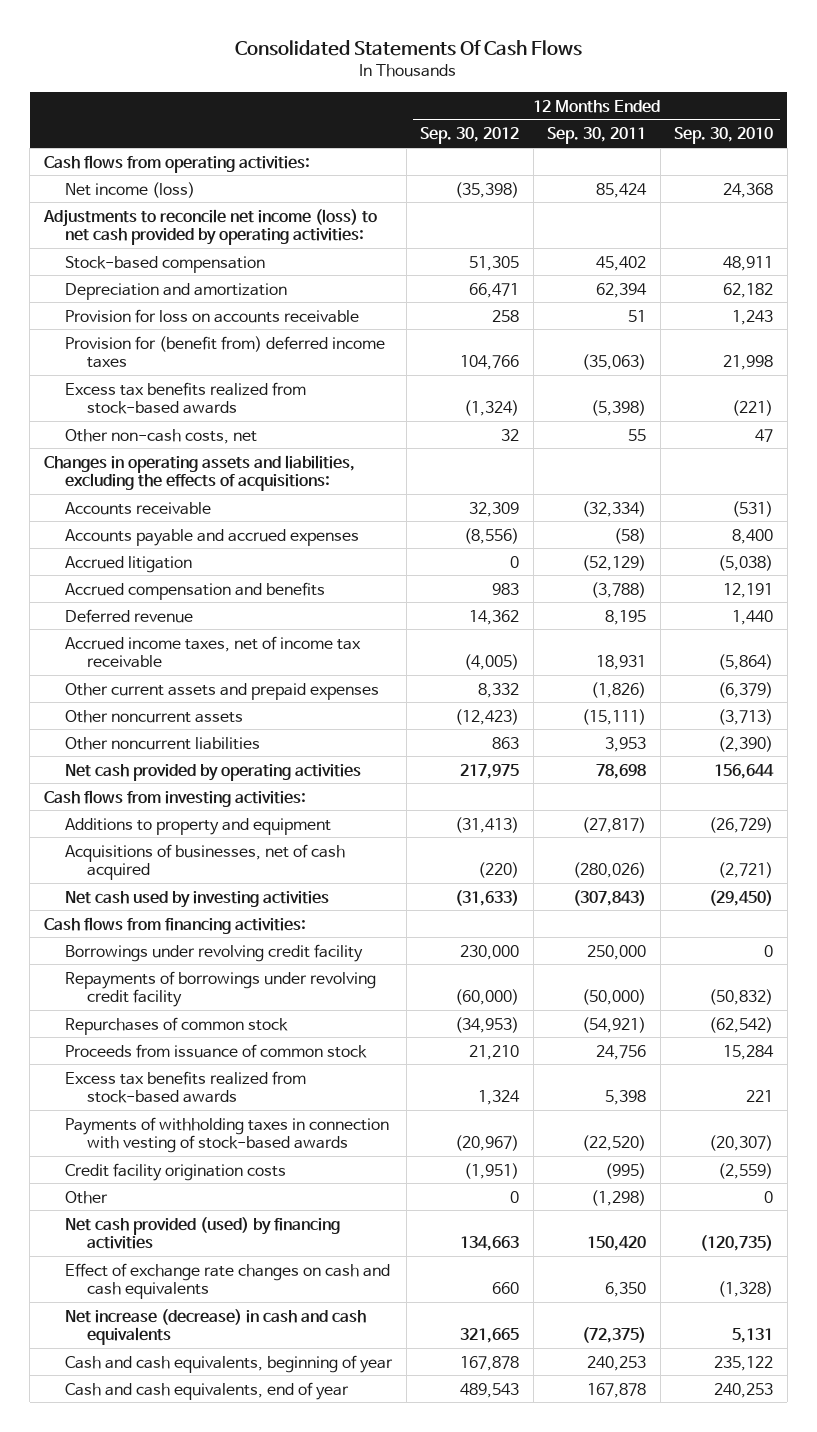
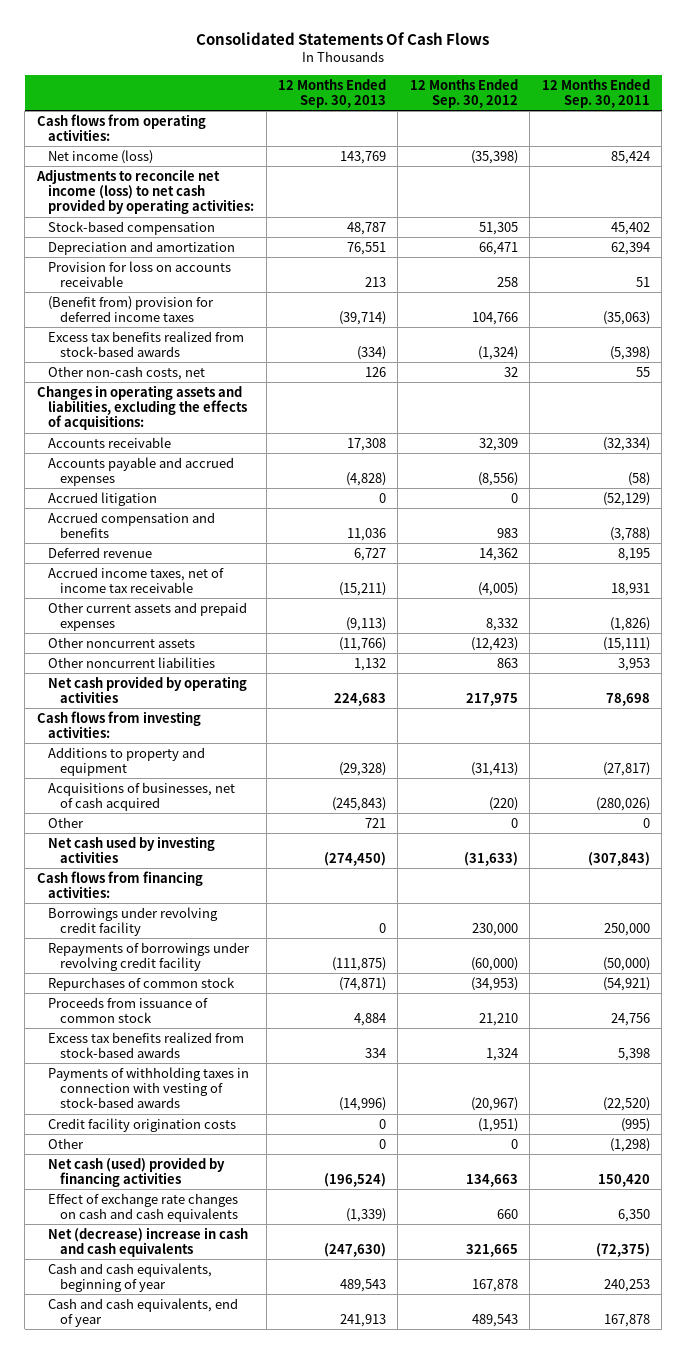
[674,127,774,145] Sep. 30, 2010 -> none
none -> [277,78,386,108] 12 Months Ended Sep. 30, 2013
[65,335,386,369] Provision for (benefit from) deferred income taxes -> [48,295,215,323] (Benefit from) provision for deferred income taxes
none -> [48,816,85,828] Other
[65,1216,341,1250] Net cash provided (used) by financing activities -> [48,1156,226,1188] Net cash (used) provided by financing activities
[65,1308,367,1346] Net increase (decrease) in cash and cash equivalents -> [48,1226,249,1258] Net (decrease) increase in cash and cash equivalents

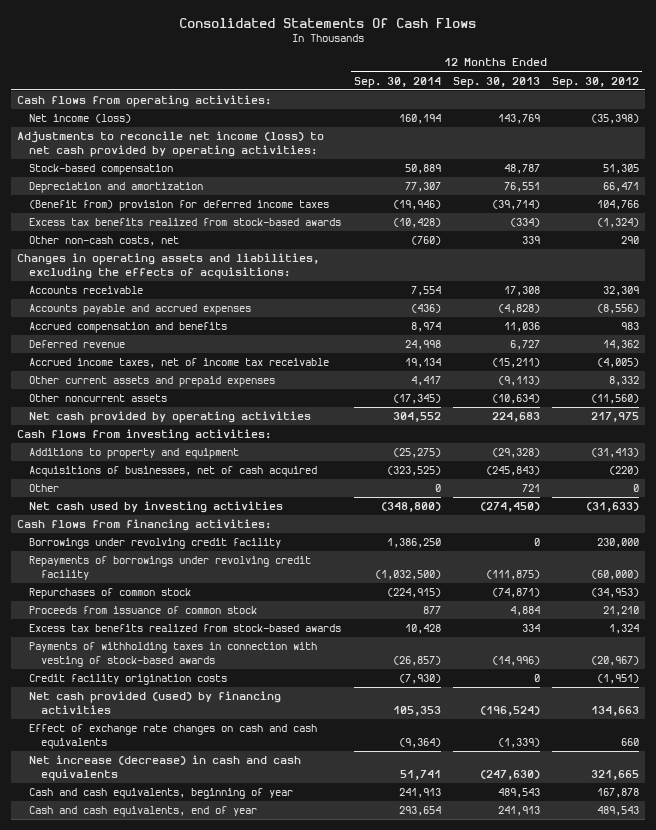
[541,78,650,108] 12 Months Ended Sep. 30, 2011 -> none
none -> [353,76,441,88] Sep. 30, 2014
[48,260,232,288] Provision for loss on accounts receivable -> none
[364,366,386,377] 126 -> [521,236,540,245] 339
[503,366,518,377] 32 -> [621,236,640,245] 290
[48,491,158,506] Accrued litigation -> none
[48,656,216,668] Other noncurrent liabilities -> none
[338,636,386,651] (11,766) -> [491,394,540,405] (10,634)
[470,636,518,651] (12,423) -> [591,394,640,405] (11,560)
[48,1137,85,1149] Other -> none
[48,1156,226,1188] Net cash (used) provided by financing activities -> [29,691,282,714] Net cash provided (used) by financing activities
[48,1226,249,1258] Net (decrease) increase in cash and cash equivalents -> [29,755,302,781] Net increase (decrease) in cash and cash equivalents

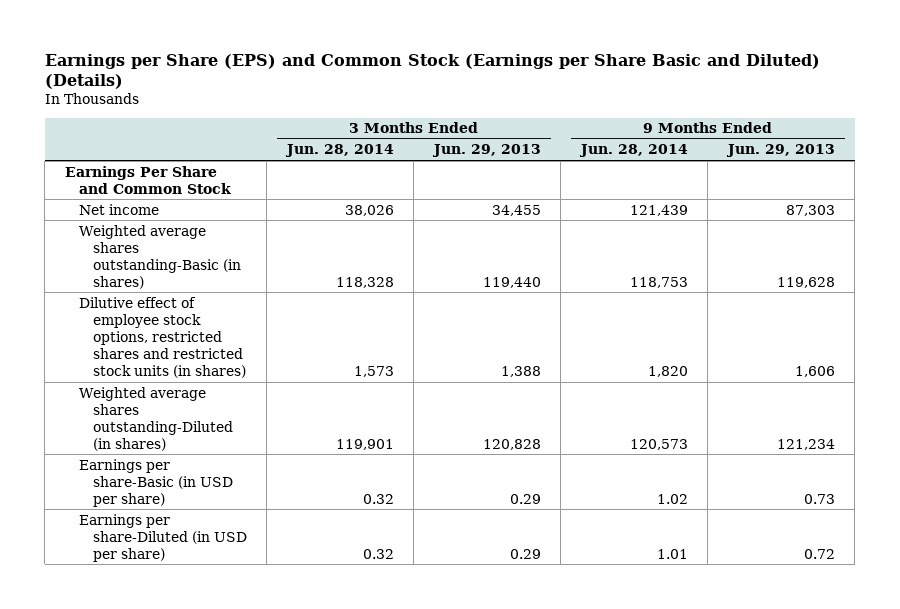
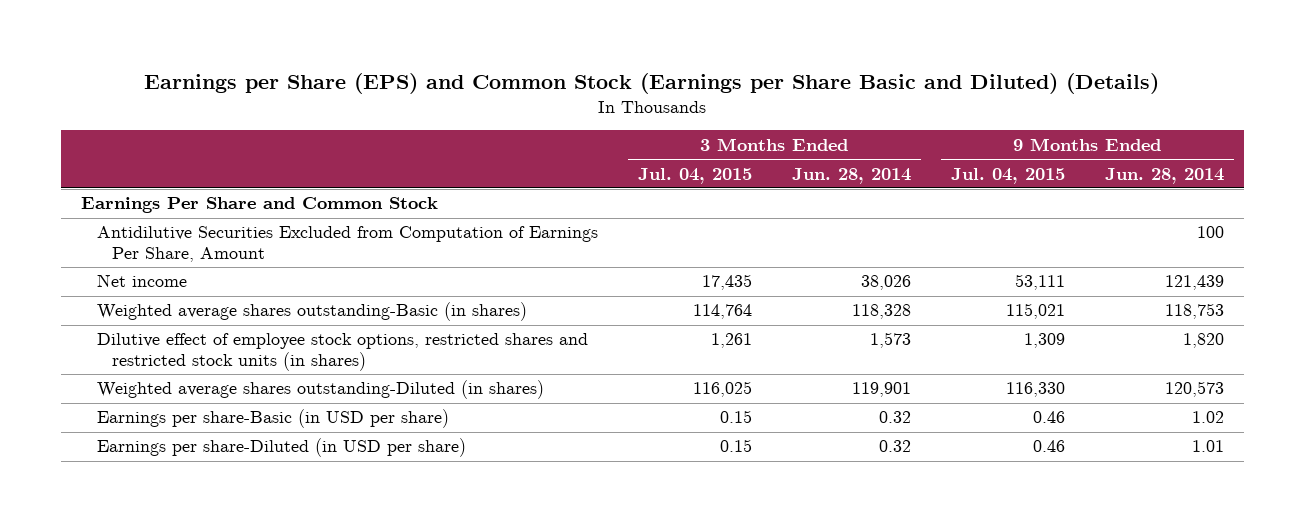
[431,144,541,158] Jun. 29, 2013 -> none
[725,144,835,158] Jun. 29, 2013 -> none
none -> [637,167,752,184] Jul. 04, 2015
none -> [950,167,1065,184] Jul. 04, 2015
none -> [96,226,598,263] Antidilutive Securities Excluded from Computation of Earnings Per Share, Amount

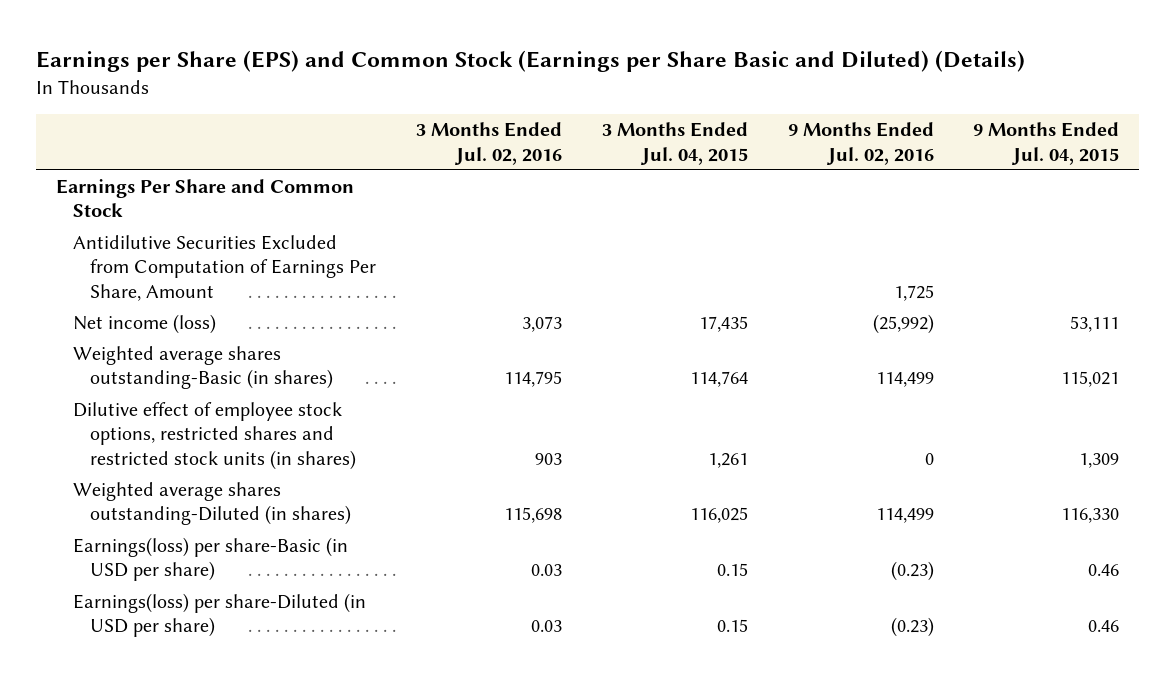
[791,167,911,184] Jun. 28, 2014 -> none
[1104,167,1224,184] Jun. 28, 2014 -> none
none -> [415,122,562,165] 3 Months Ended Jul. 02, 2016
none -> [787,122,934,165] 9 Months Ended Jul. 02, 2016
[96,274,187,288] Net income -> [73,314,217,335] Net income (loss)
[96,409,449,429] Earnings per share-Basic (in USD per share) -> [73,537,349,582] Earnings(loss) per share-Basic (in USD per share)
[96,438,466,458] Earnings per share-Diluted (in USD per share) -> [73,593,367,638] Earnings(loss) per share-Diluted (in USD per share)

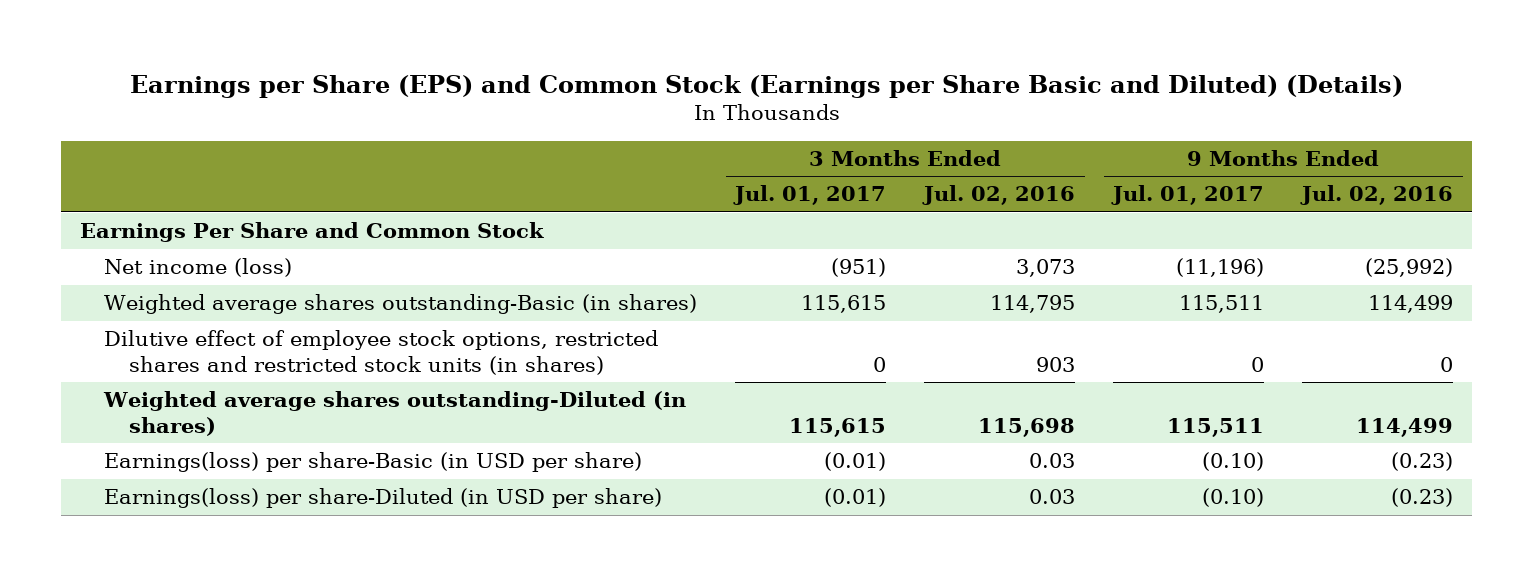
[601,122,748,165] 3 Months Ended Jul. 04, 2015 -> none
[973,122,1120,165] 9 Months Ended Jul. 04, 2015 -> none
none -> [733,185,887,206] Jul. 01, 2017
none -> [1111,185,1265,206] Jul. 01, 2017
[73,235,377,301] Antidilutive Securities Excluded from Computation of Earnings Per Share, Amount -> none

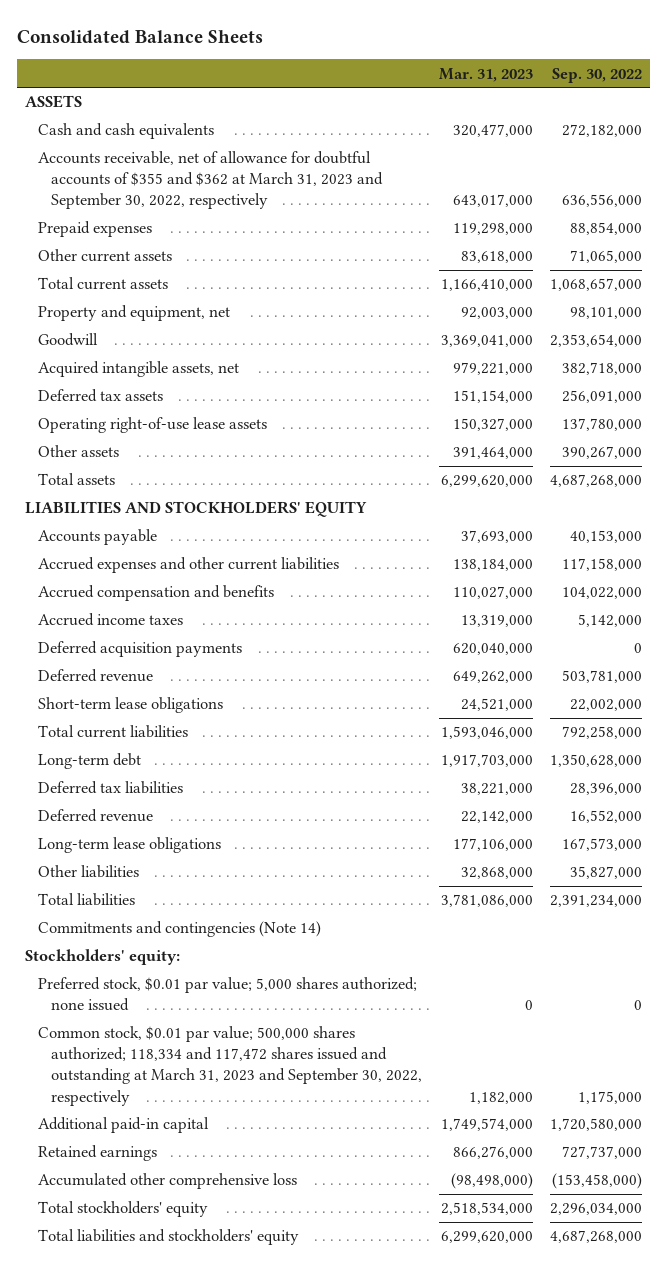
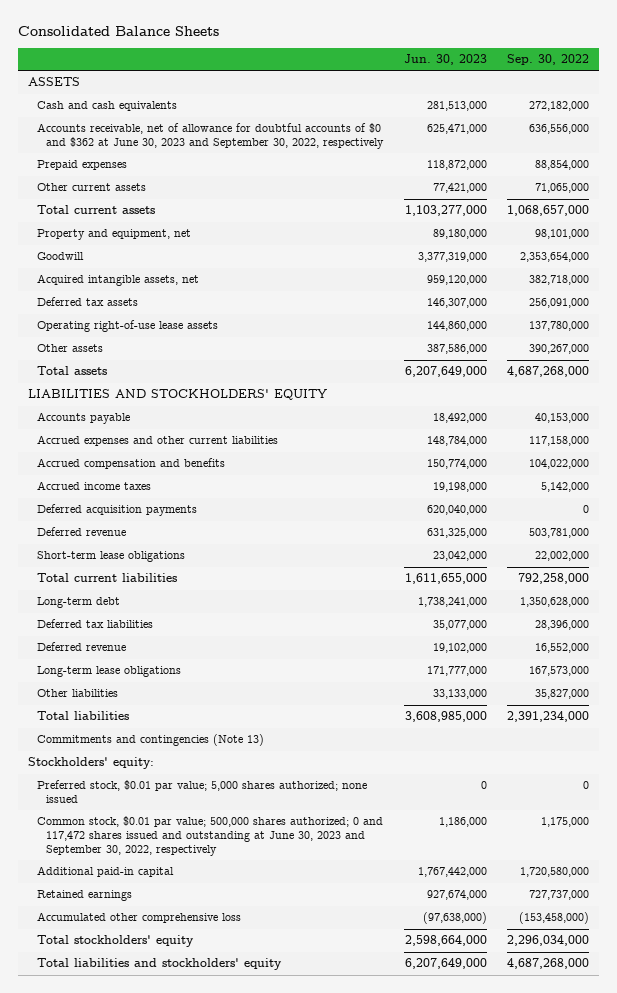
[438,67,533,82] Mar. 31, 2023 -> none
none -> [403,54,487,66] Jun. 30, 2023
[38,151,384,210] Accounts receivable, net of allowance for doubtful accounts of $355 and $362 at March 31, 2023 and September 30, 2022, respectively -> [37,123,384,150] Accounts receivable, net of allowance for doubtful accounts of $0 and $362 at June 30, 2023 and September 30, 2022, respectively
[38,921,322,938] Commitments and contingencies (Note 14) -> [37,734,265,747] Commitments and contingencies (Note 13)
[38,1026,423,1106] Common stock, $0.01 par value; 500,000 shares authorized; 118,334 and 117,472 shares issued and outstanding at March 31, 2023 and September 30, 2022, respectively -> [37,816,384,857] Common stock, $0.01 par value; 500,000 shares authorized; 0 and 117,472 shares issued and outstanding at June 30, 2023 and September 30, 2022, respectively

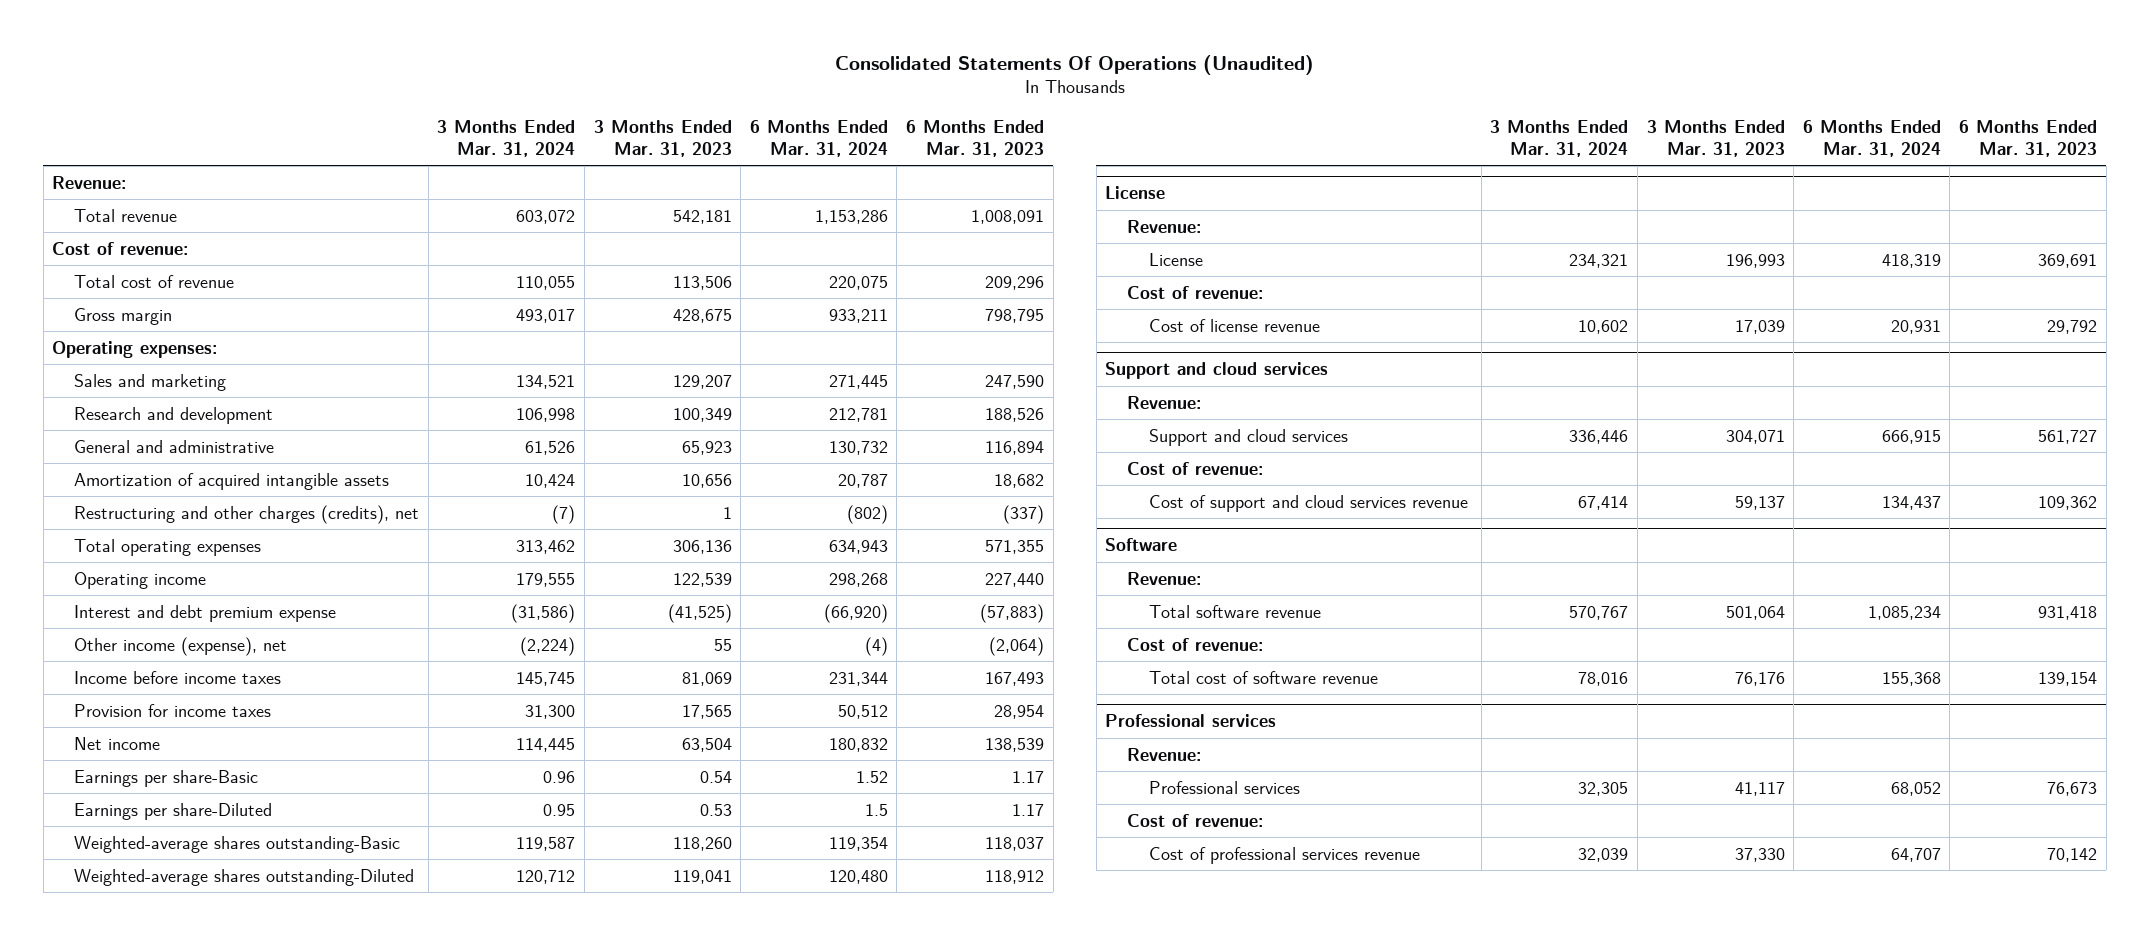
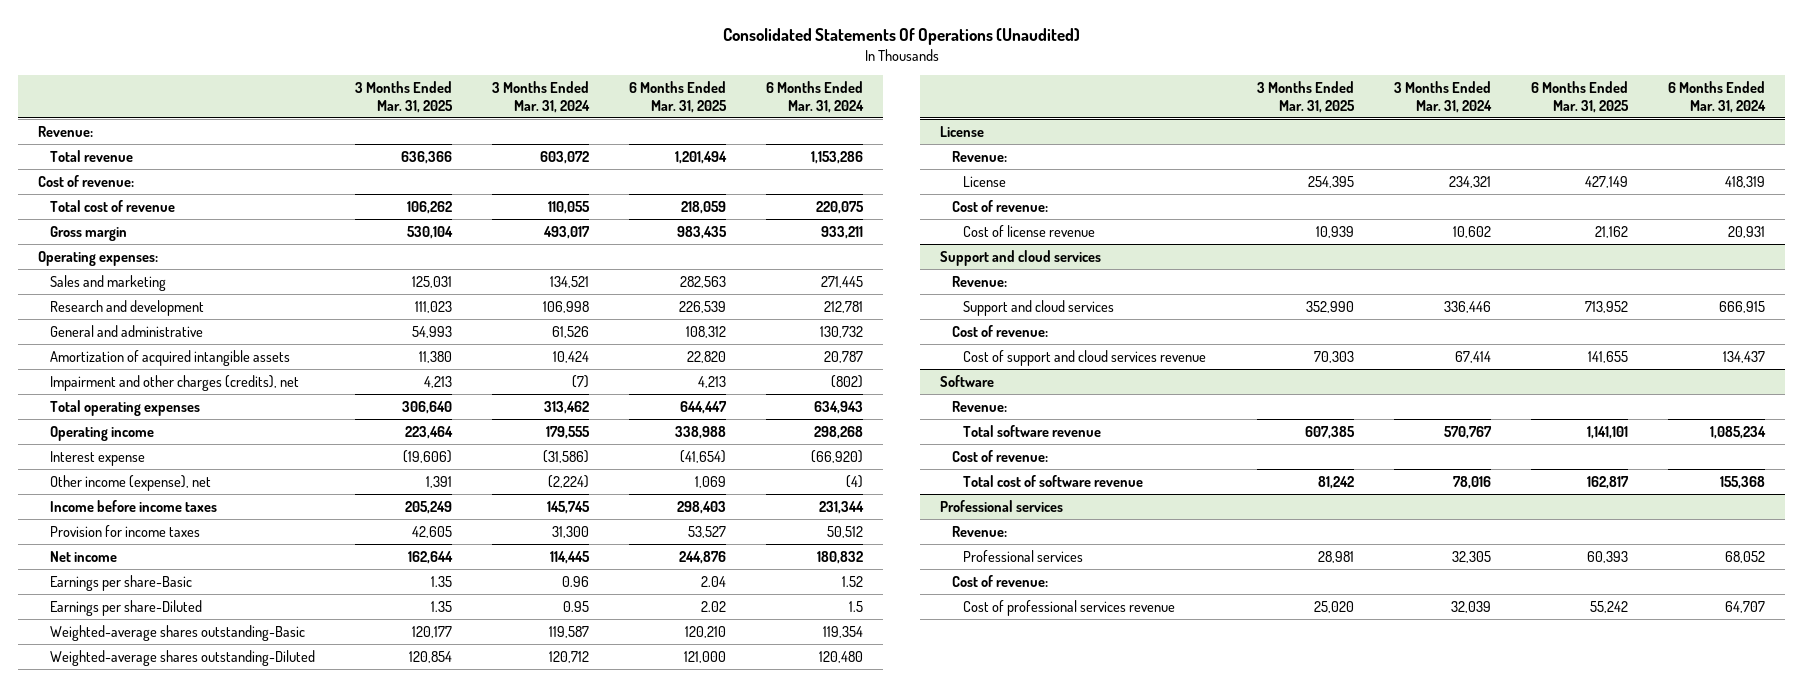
[593,120,732,157] 3 Months Ended Mar. 31, 2023 -> none
[905,120,1044,157] 6 Months Ended Mar. 31, 2023 -> none
none -> [355,80,454,113] 3 Months Ended Mar. 31, 2025
none -> [629,80,728,113] 6 Months Ended Mar. 31, 2025
[74,504,420,524] Restructuring and other charges (credits), net -> [49,374,299,391] Impairment and other charges (credits), net
[74,604,337,622] Interest and debt premium expense -> [49,450,145,466] Interest expense

